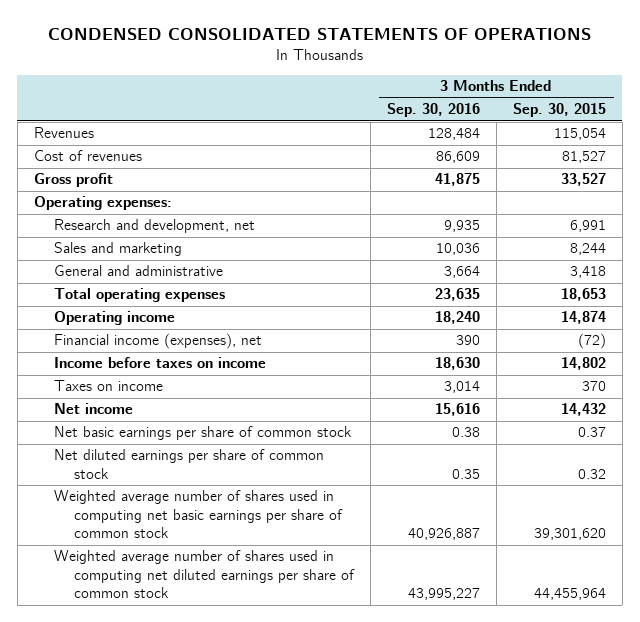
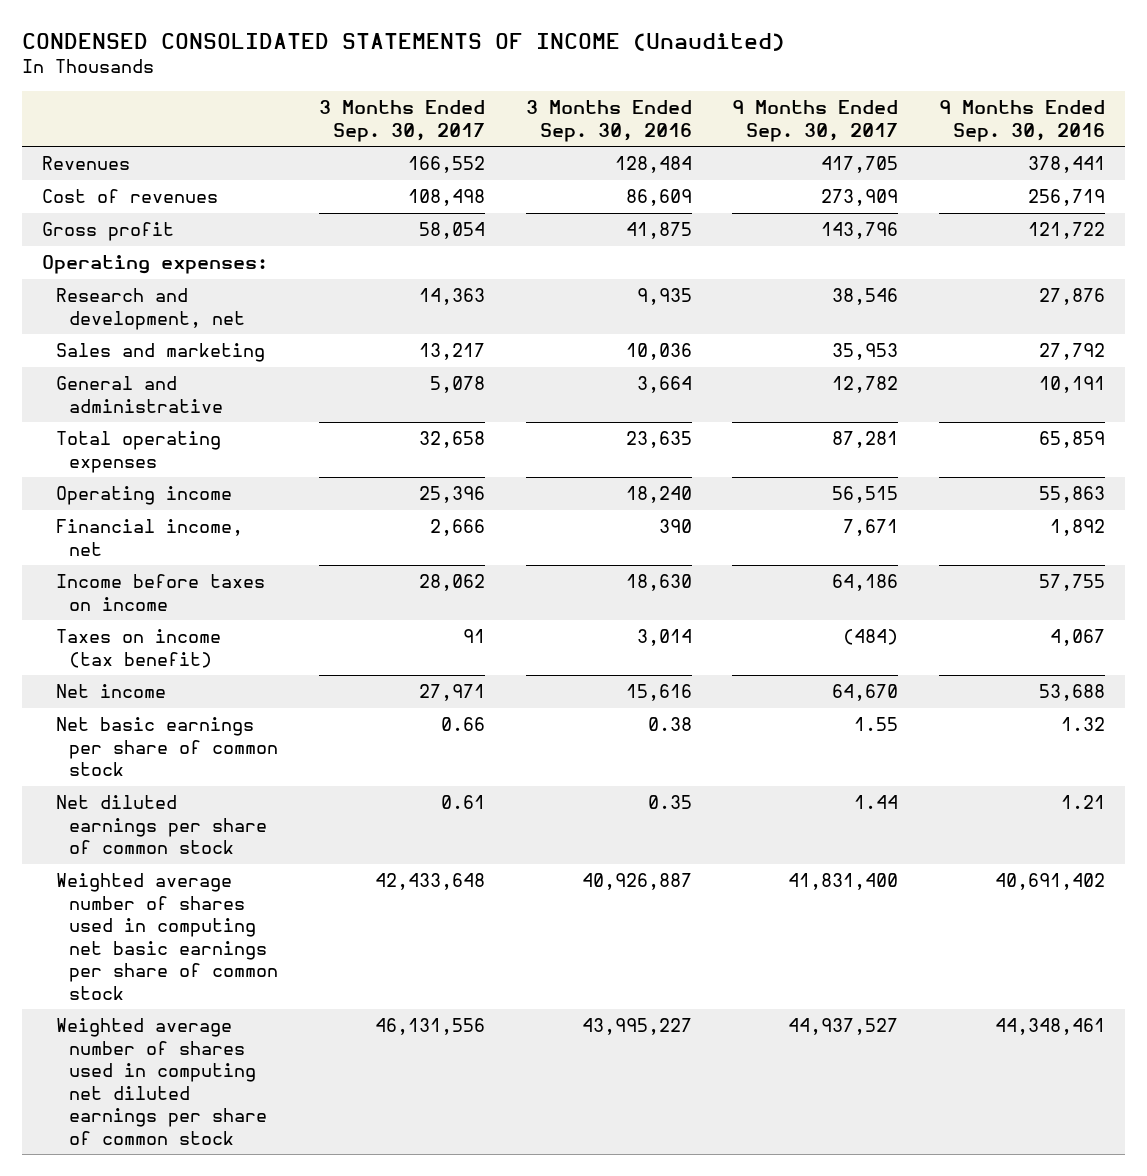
[47,28,591,41] CONDENSED CONSOLIDATED STATEMENTS OF OPERATIONS -> [21,33,785,52] CONDENSED CONSOLIDATED STATEMENTS OF INCOME (Unaudited)
[512,103,606,118] Sep. 30, 2015 -> none
none -> [318,100,485,142] 3 Months Ended Sep. 30, 2017
none -> [732,100,899,142] 9 Months Ended Sep. 30, 2017
none -> [938,100,1105,142] 9 Months Ended Sep. 30, 2016
[53,333,262,350] Financial income (expenses), net -> [55,519,243,556] Financial income, net
[53,380,163,392] Taxes on income -> [55,629,221,668] Taxes on income (tax benefit)

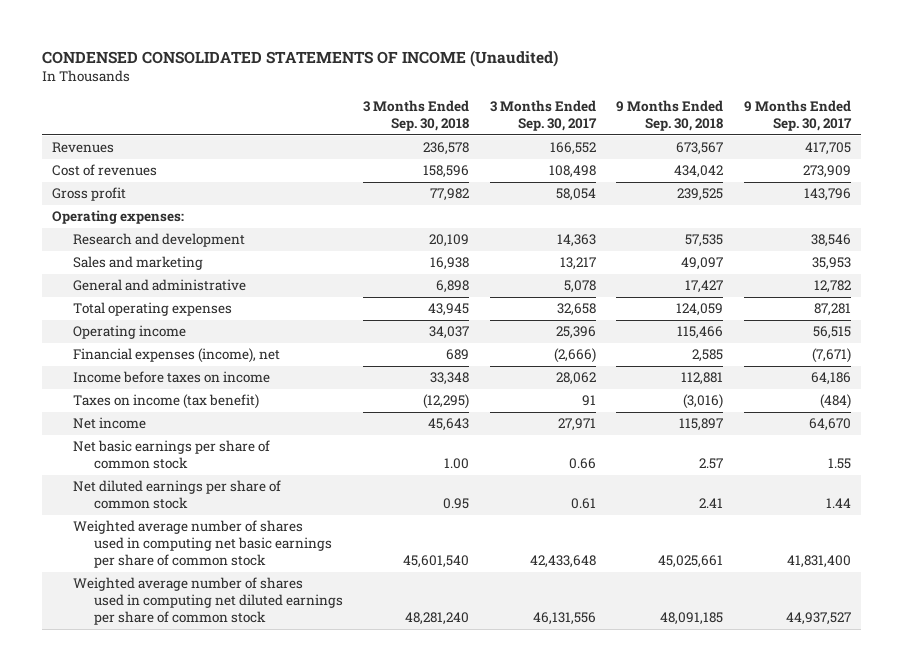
[525,100,692,142] 3 Months Ended Sep. 30, 2016 -> none
[938,100,1105,142] 9 Months Ended Sep. 30, 2016 -> none
none -> [363,100,470,132] 3 Months Ended Sep. 30, 2018
none -> [616,100,724,132] 9 Months Ended Sep. 30, 2018
[55,288,246,330] Research and development, net -> [72,233,245,248] Research and development
[55,519,243,556] Financial income, net -> [72,348,280,364] Financial expenses (income), net
[429,519,485,537] 2,666 -> [553,348,596,364] (2,666)
[843,519,899,537] 7,671 -> [812,348,852,364] (7,671)

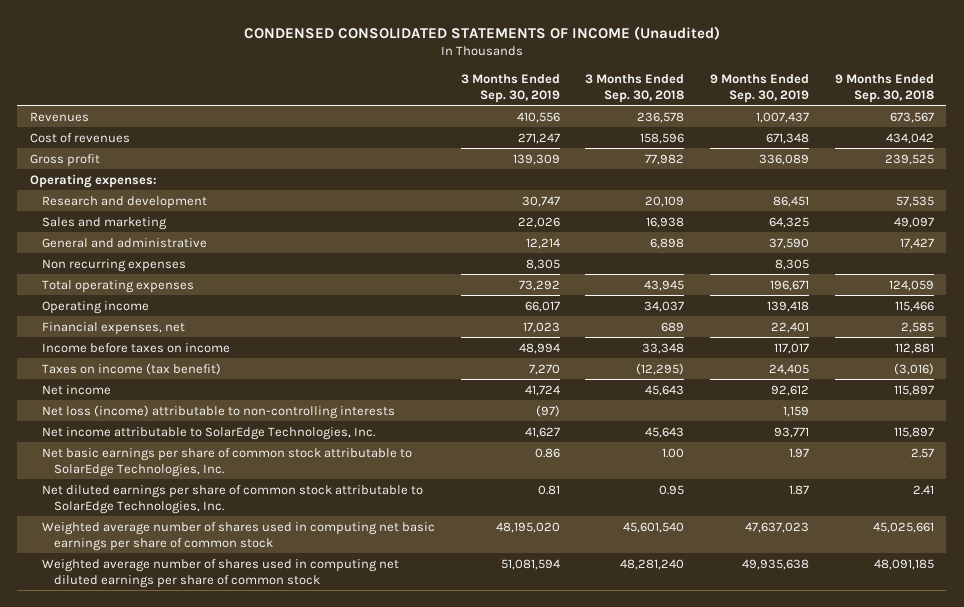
[489,100,597,132] 3 Months Ended Sep. 30, 2017 -> none
[744,100,853,132] 9 Months Ended Sep. 30, 2017 -> none
none -> [460,73,560,104] 3 Months Ended Sep. 30, 2019
none -> [710,73,810,104] 9 Months Ended Sep. 30, 2019
none -> [42,258,187,272] Non recurring expenses
[72,348,280,364] Financial expenses (income), net -> [42,321,186,335] Financial expenses, net
none -> [42,404,396,419] Net loss (income) attributable to non-controlling interests
none -> [42,426,376,440] Net income attributable to SolarEdge Technologies, Inc.
[72,440,270,470] Net basic earnings per share of common stock -> [42,447,413,478] Net basic earnings per share of common stock attributable to SolarEdge Technologies, Inc.
[72,480,281,510] Net diluted earnings per share of common stock -> [42,484,424,515] Net diluted earnings per share of common stock attributable to SolarEdge Technologies, Inc.

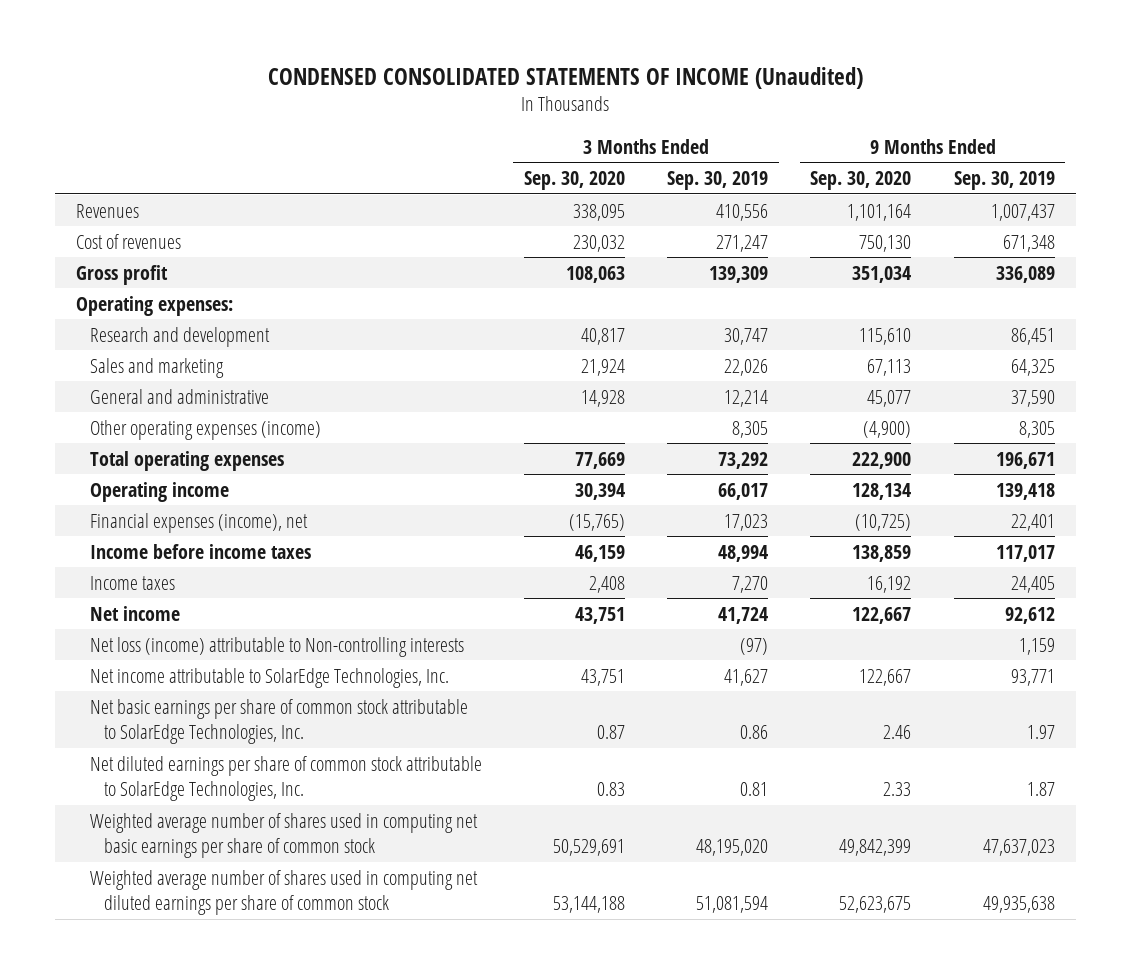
[585,73,685,104] 3 Months Ended Sep. 30, 2018 -> none
[834,73,934,104] 9 Months Ended Sep. 30, 2018 -> none
none -> [524,171,626,191] Sep. 30, 2020
none -> [810,171,912,191] Sep. 30, 2020
[42,258,187,272] Non recurring expenses -> [89,419,321,440] Other operating expenses (income)
[42,321,186,335] Financial expenses, net -> [89,512,308,533] Financial expenses (income), net
[42,342,231,353] Income before taxes on income -> [89,543,311,559] Income before income taxes
[42,362,222,375] Taxes on income (tax benefit) -> [89,575,175,590] Income taxes
[42,404,396,419] Net loss (income) attributable to non-controlling interests -> [89,636,464,657] Net loss (income) attributable to Non-controlling interests

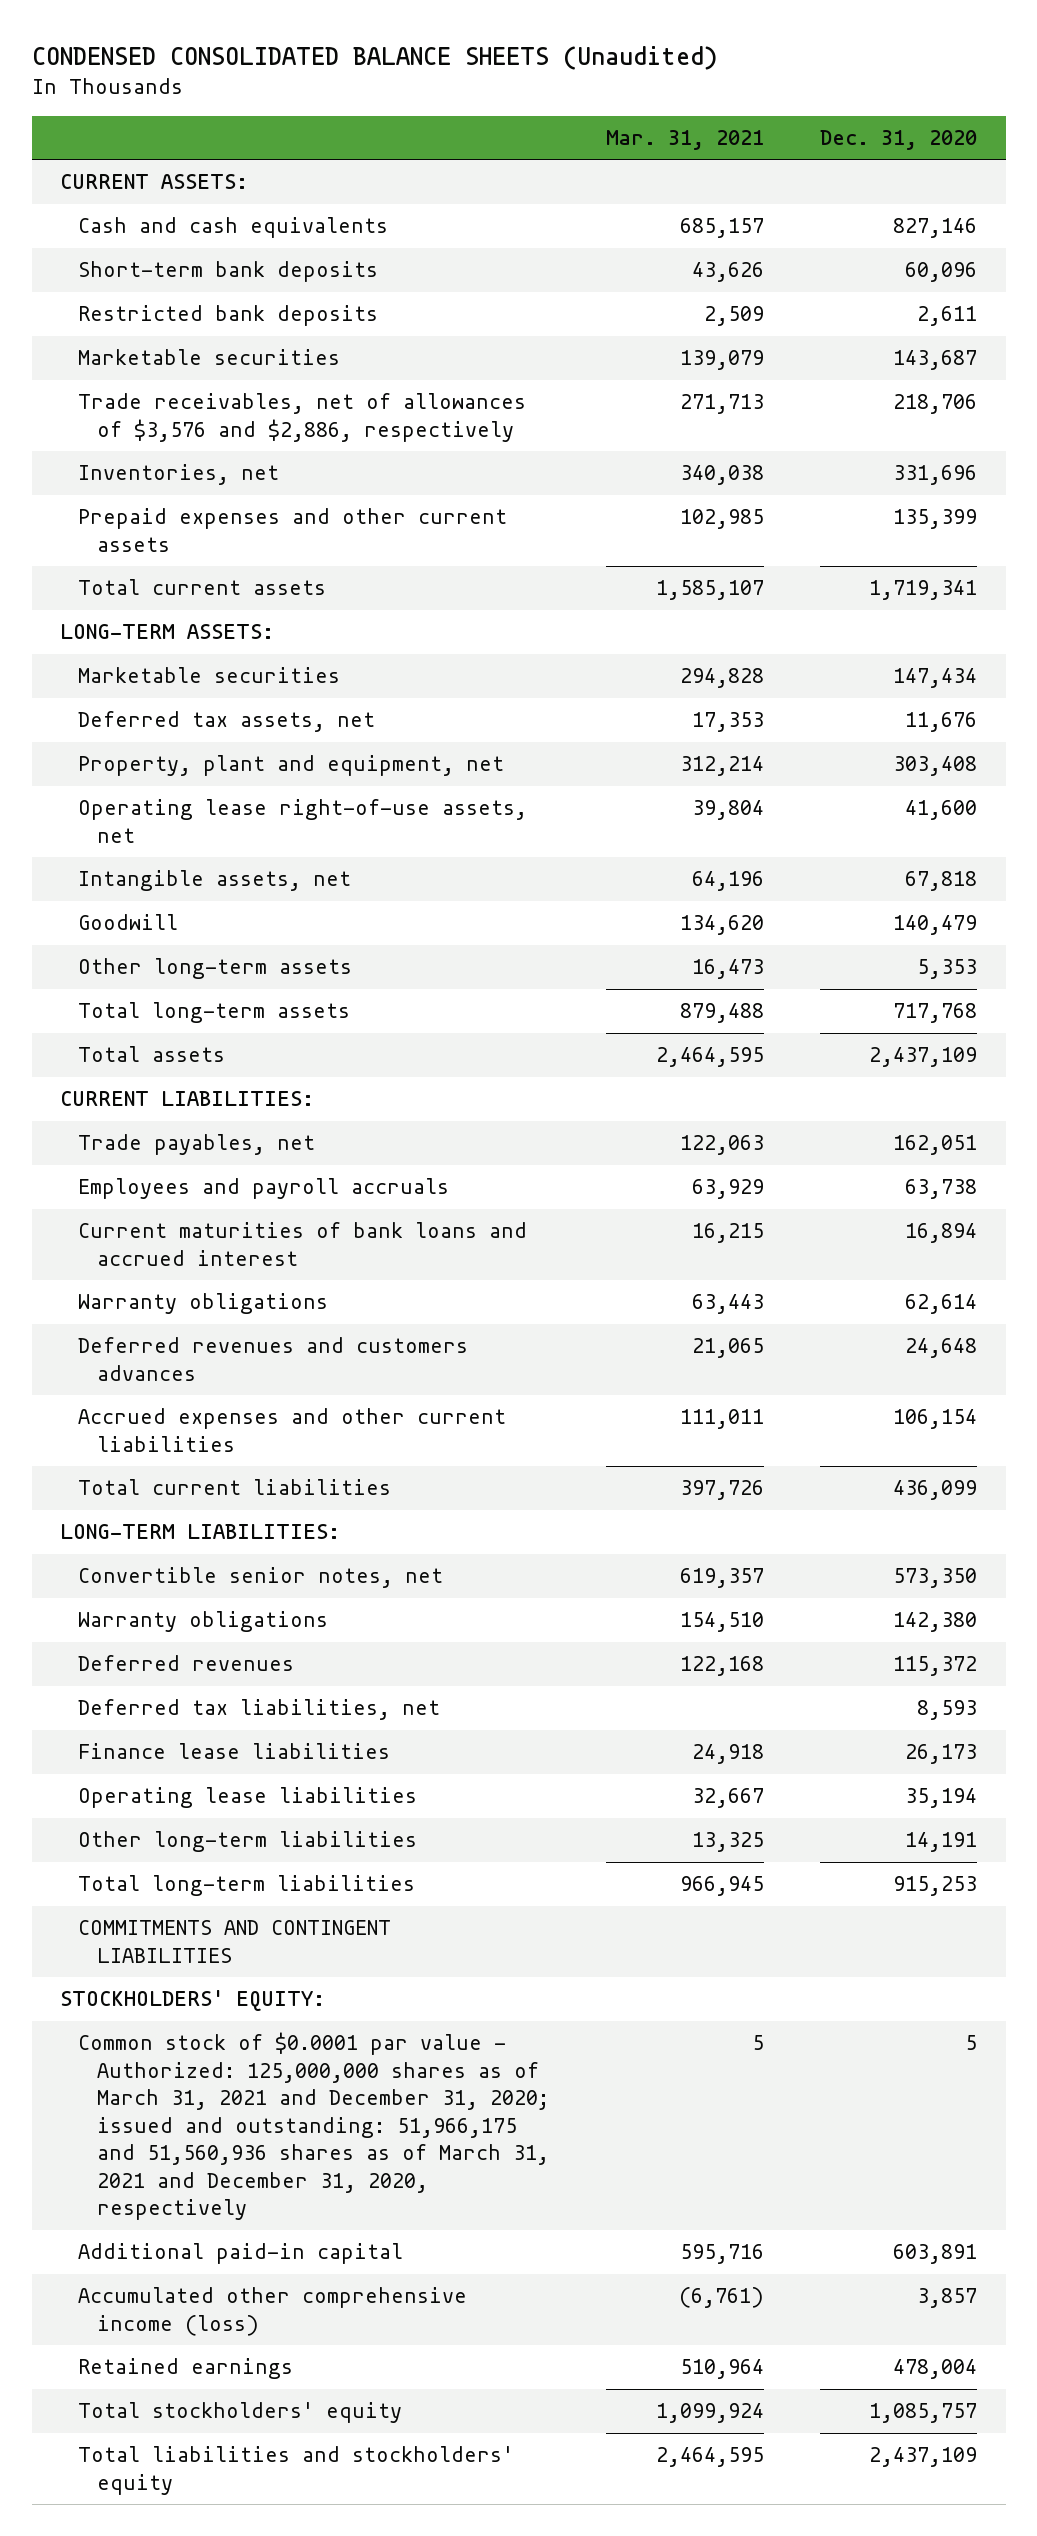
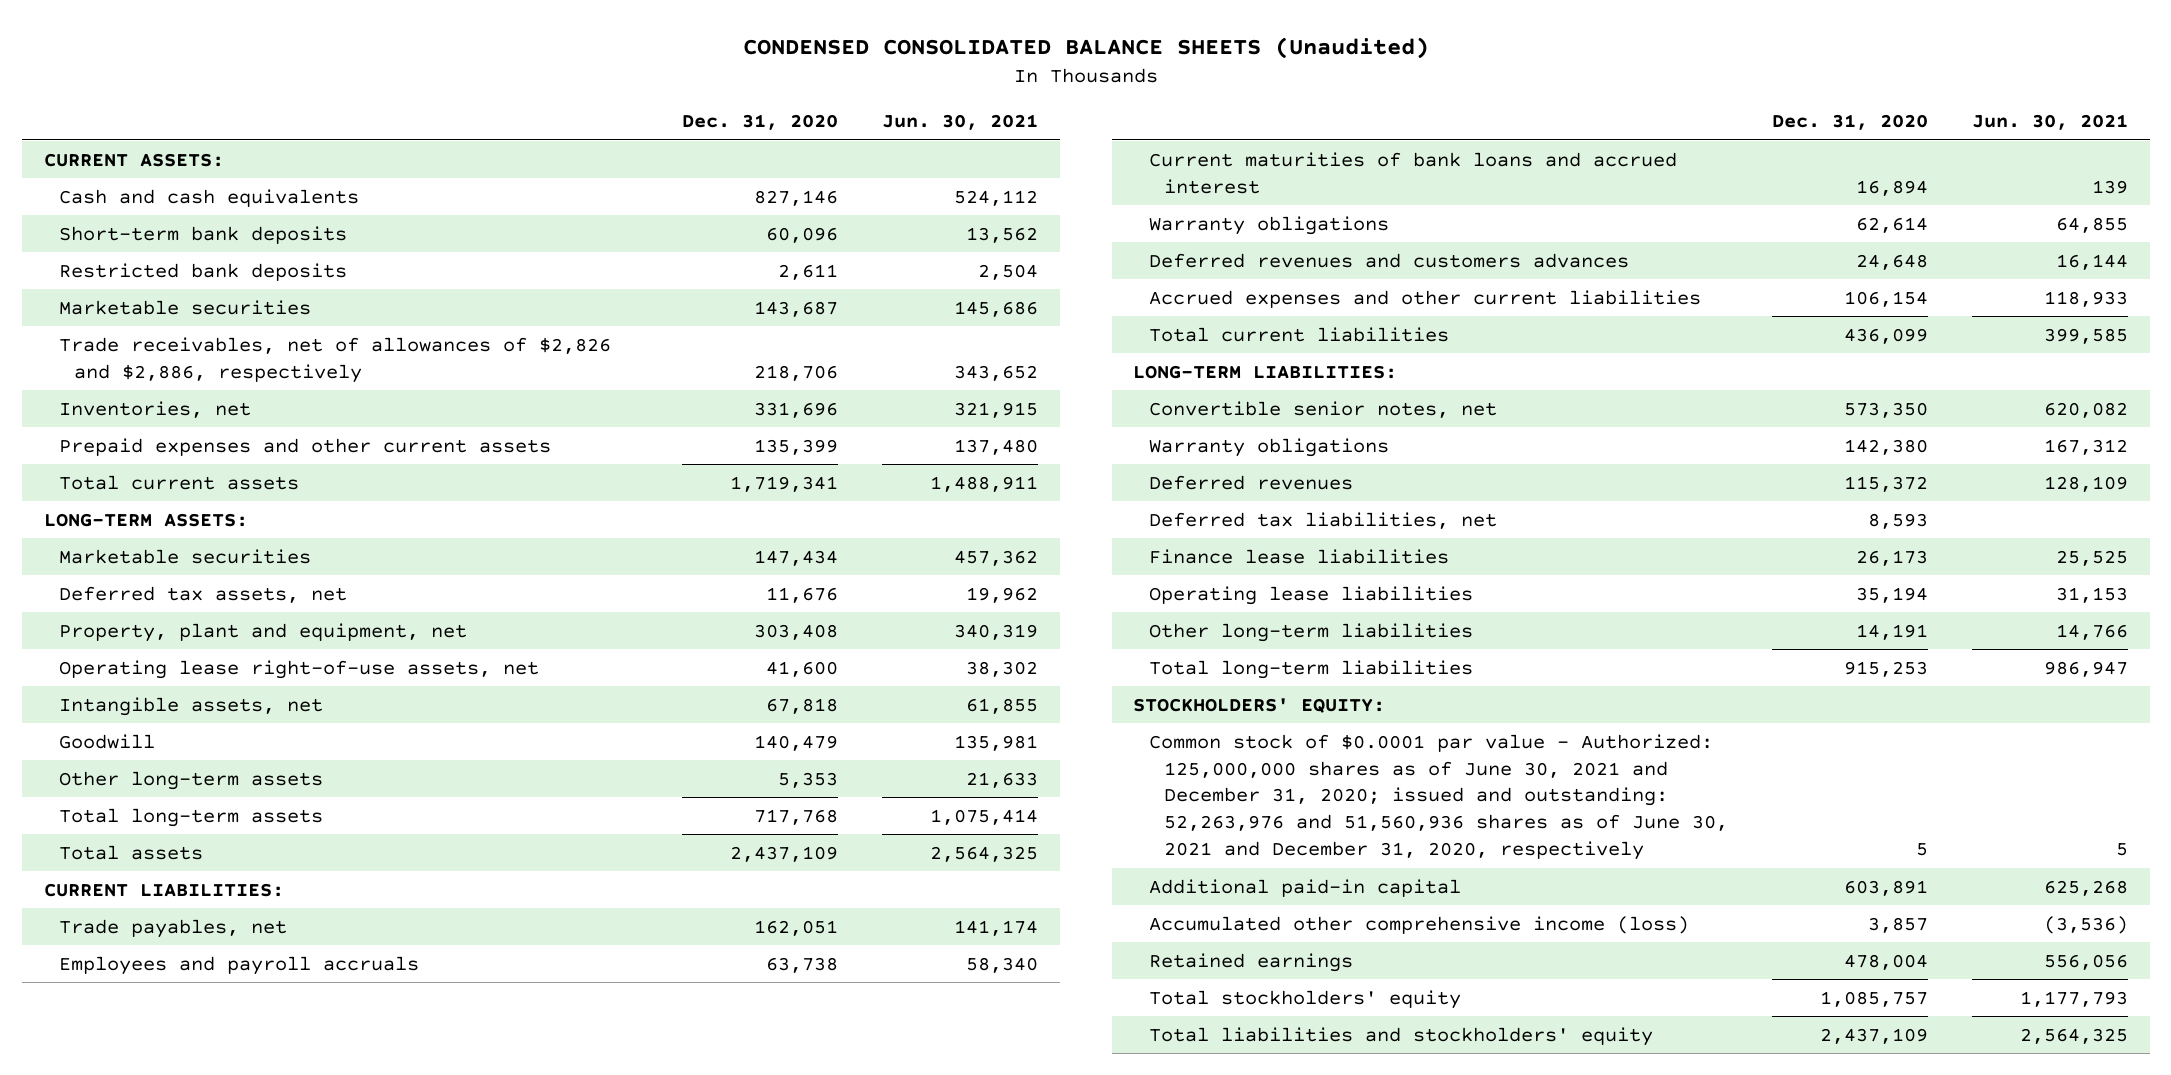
[605,129,764,150] Mar. 31, 2021 -> none
none -> [881,114,1038,131] Jun. 30, 2021
[78,393,527,442] Trade receivables, net of allowances of $3,576 and $2,886, respectively -> [58,336,611,383] Trade receivables, net of allowances of $2,826 and $2,886, respectively
[78,1920,392,1963] COMMITMENTS AND CONTINGENT LIABILITIES -> none
[78,2032,550,2221] Common stock of $0.0001 par value - Authorized: 125,000,000 shares as of March 31, 2021 and December 31, 2020; issued and outstanding: 51,966,175 and 51,560,936 shares as of March 31, 2021 and December 31, 2020, respectively -> [1148,733,1728,861] Common stock of $0.0001 par value - Authorized: 125,000,000 shares as of June 30, 2021 and December 31, 2020; issued and outstanding: 52,263,976 and 51,560,936 shares as of June 30, 2021 and December 31, 2020, respectively

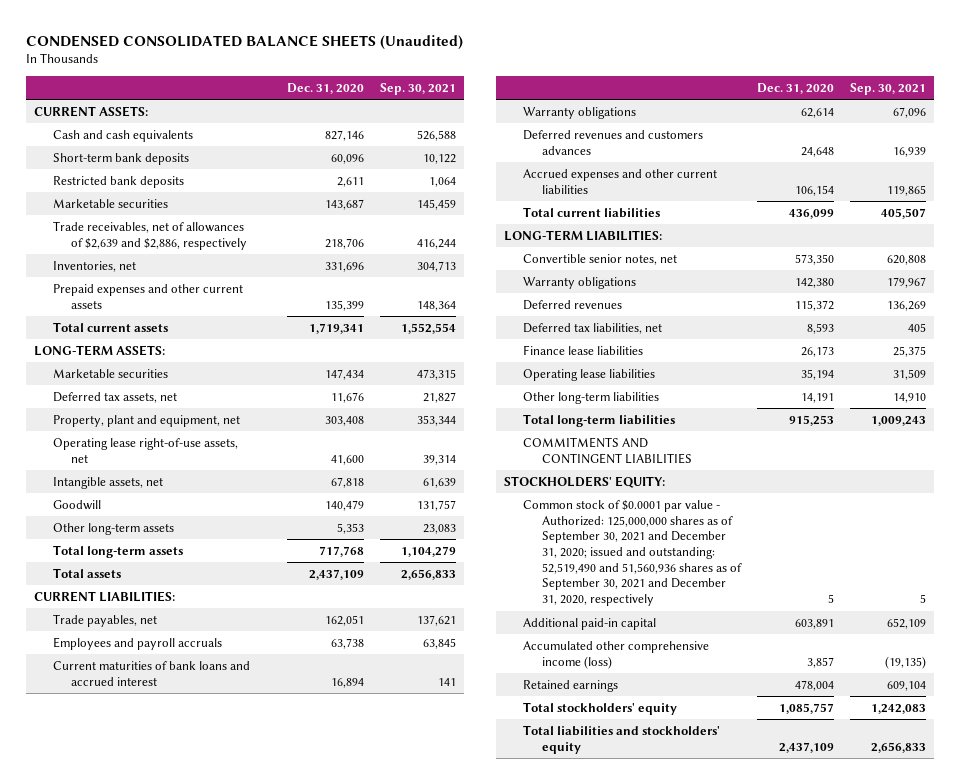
[881,114,1038,131] Jun. 30, 2021 -> none
none -> [379,82,456,95] Sep. 30, 2021
[58,336,611,383] Trade receivables, net of allowances of $2,826 and $2,886, respectively -> [52,220,248,250] Trade receivables, net of allowances of $2,639 and $2,886, respectively
none -> [522,436,692,464] COMMITMENTS AND CONTINGENT LIABILITIES
[1148,733,1728,861] Common stock of $0.0001 par value - Authorized: 125,000,000 shares as of June 30, 2021 and December 31, 2020; issued and outstanding: 52,263,976 and 51,560,936 shares as of June 30, 2021 and December 31, 2020, respectively -> [522,499,742,607] Common stock of $0.0001 par value - Authorized: 125,000,000 shares as of September 30, 2021 and December 31, 2020; issued and outstanding: 52,519,490 and 51,560,936 shares as of September 30, 2021 and December 31, 2020, respectively

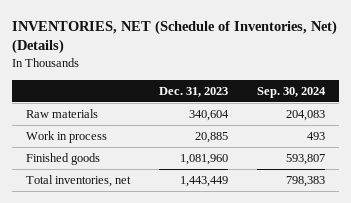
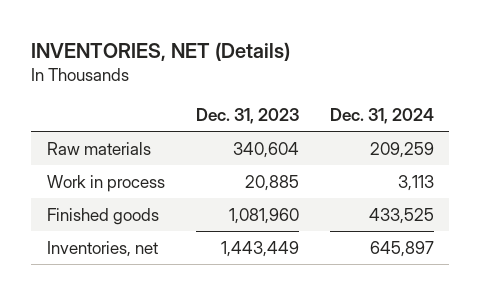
[11,20,337,55] INVENTORIES, NET (Schedule of Inventories, Net) (Details) -> [31,41,291,61] INVENTORIES, NET (Details)
[256,86,326,98] Sep. 30, 2024 -> none
none -> [329,108,434,125] Dec. 31, 2024
[26,175,132,188] Total inventories, net -> [46,240,158,257] Inventories, net

